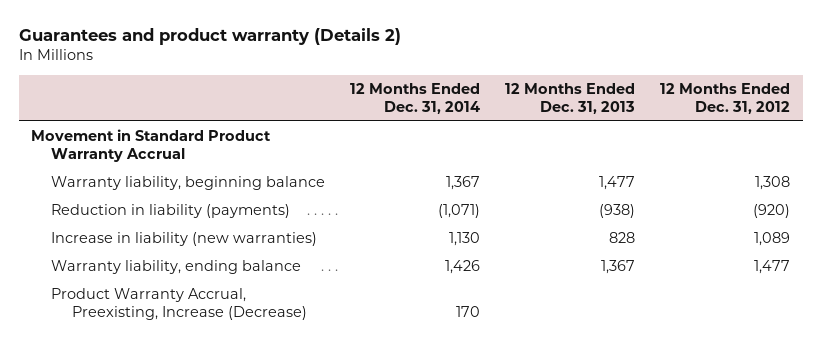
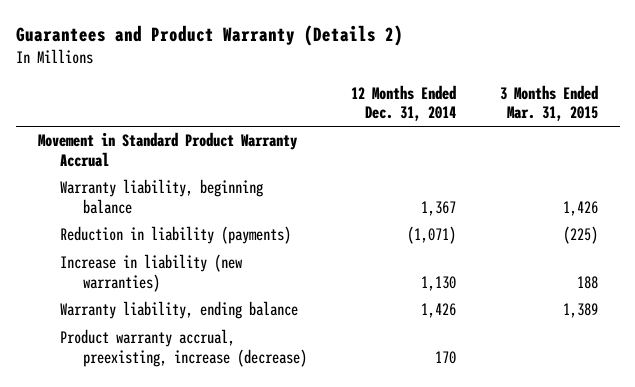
[18,27,401,45] Guarantees and product warranty (Details 2) -> [15,25,403,47] Guarantees and Product Warranty (Details 2)
[505,82,636,114] 12 Months Ended Dec. 31, 2013 -> none
[660,82,791,114] 12 Months Ended Dec. 31, 2012 -> none
none -> [499,84,598,122] 3 Months Ended Mar. 31, 2015
[51,287,307,321] Product Warranty Accrual, Preexisting, Increase (Decrease) -> [60,329,307,367] Product warranty accrual, preexisting, increase (decrease)

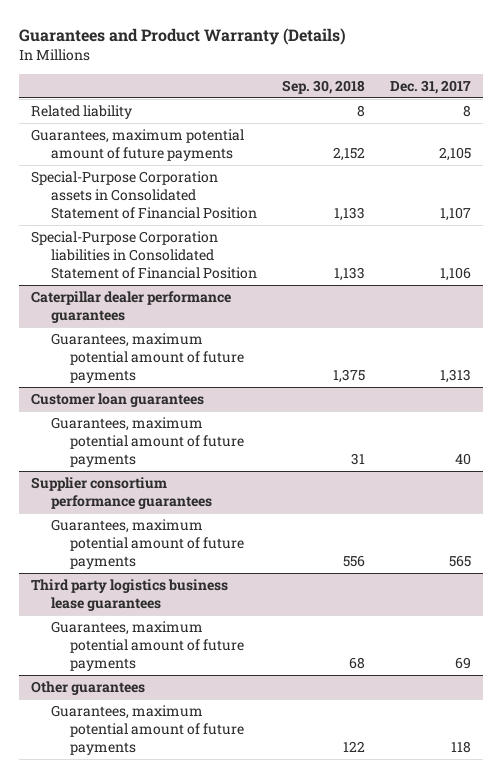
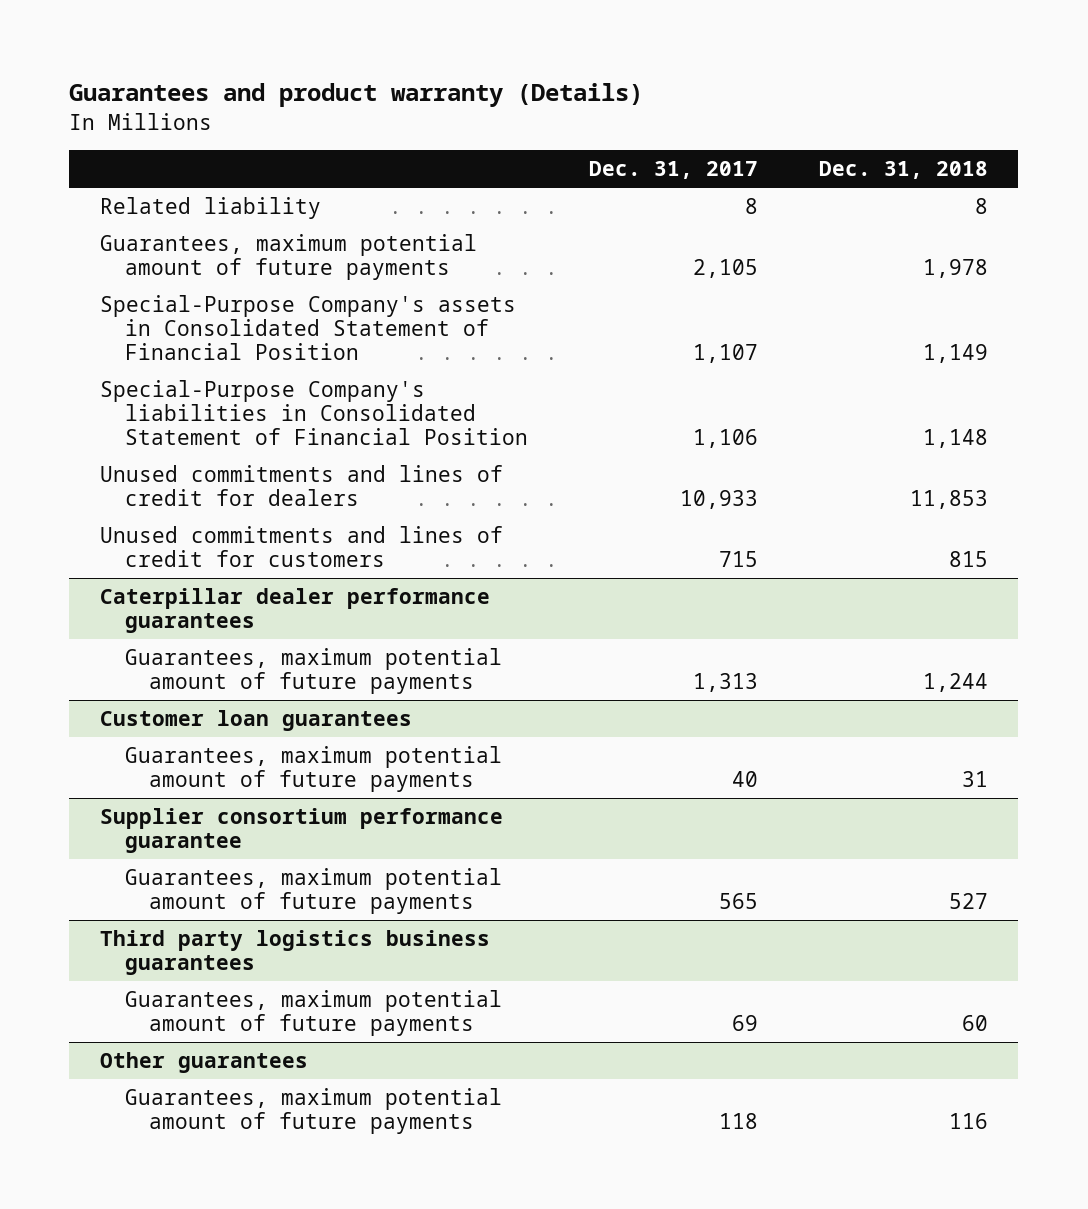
[19,27,347,45] Guarantees and Product Warranty (Details) -> [69,83,644,108] Guarantees and product warranty (Details)
[281,79,365,94] Sep. 30, 2018 -> none
none -> [818,161,988,180] Dec. 31, 2018
[31,171,257,219] Special-Purpose Corporation assets in Consolidated Statement of Financial Position -> [99,294,516,361] Special-Purpose Company's assets in Consolidated Statement of Financial Position
[31,231,257,279] Special-Purpose Corporation liabilities in Consolidated Statement of Financial Position -> [99,379,528,446] Special-Purpose Company's liabilities in Consolidated Statement of Financial Position
none -> [99,464,503,507] Unused commitments and lines of credit for dealers
none -> [99,525,503,568] Unused commitments and lines of credit for customers
[31,477,212,509] Supplier consortium performance guarantees -> [99,807,503,854] Supplier consortium performance guarantee
[31,579,229,611] Third party logistics business lease guarantees -> [99,929,490,976] Third party logistics business guarantees

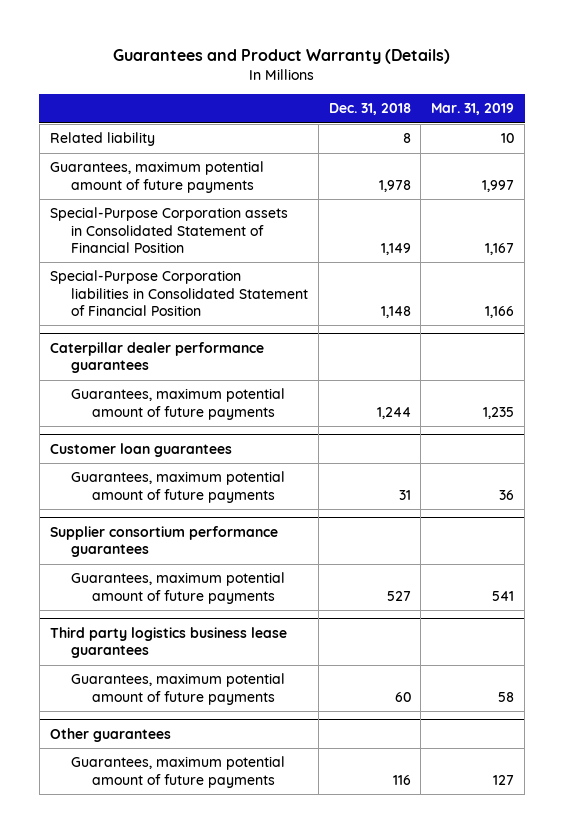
[69,83,644,108] Guarantees and product warranty (Details) -> [113,49,451,65] Guarantees and Product Warranty (Details)
[588,161,758,180] Dec. 31, 2017 -> none
none -> [431,103,515,116] Mar. 31, 2019
[99,464,503,507] Unused commitments and lines of credit for dealers -> none
[99,525,503,568] Unused commitments and lines of credit for customers -> none
[99,294,516,361] Special-Purpose Company's assets in Consolidated Statement of Financial Position -> [49,207,288,253] Special-Purpose Corporation assets in Consolidated Statement of Financial Position
[99,379,528,446] Special-Purpose Company's liabilities in Consolidated Statement of Financial Position -> [49,270,308,316] Special-Purpose Corporation liabilities in Consolidated Statement of Financial Position
[99,807,503,854] Supplier consortium performance guarantee -> [49,525,278,558] Supplier consortium performance guarantees
[99,929,490,976] Third party logistics business guarantees -> [49,626,287,659] Third party logistics business lease guarantees

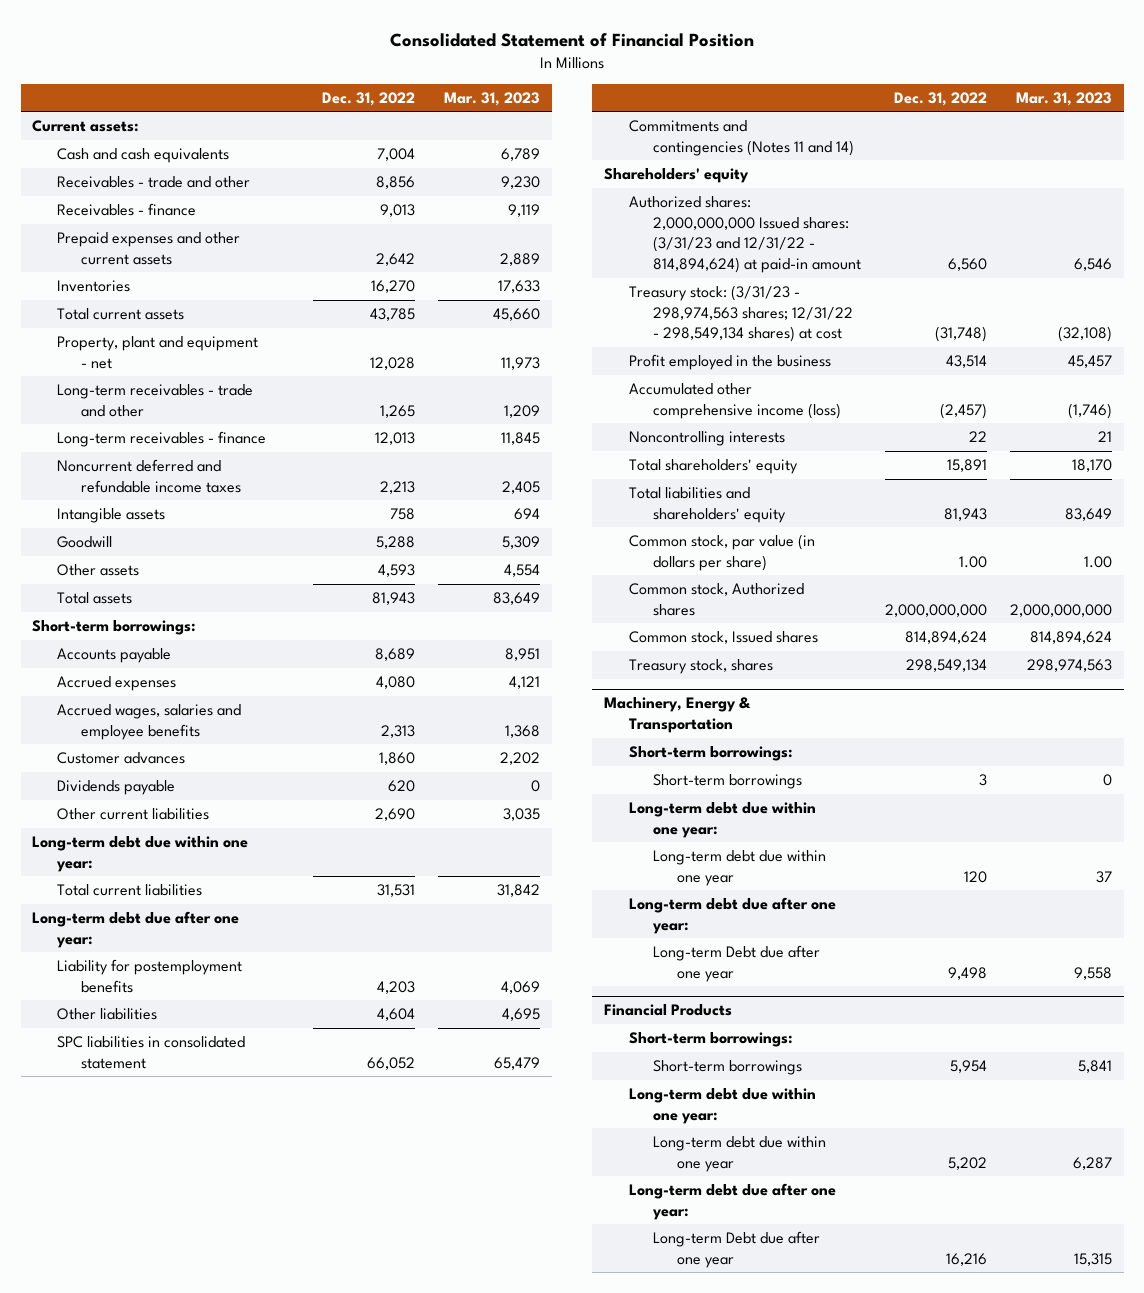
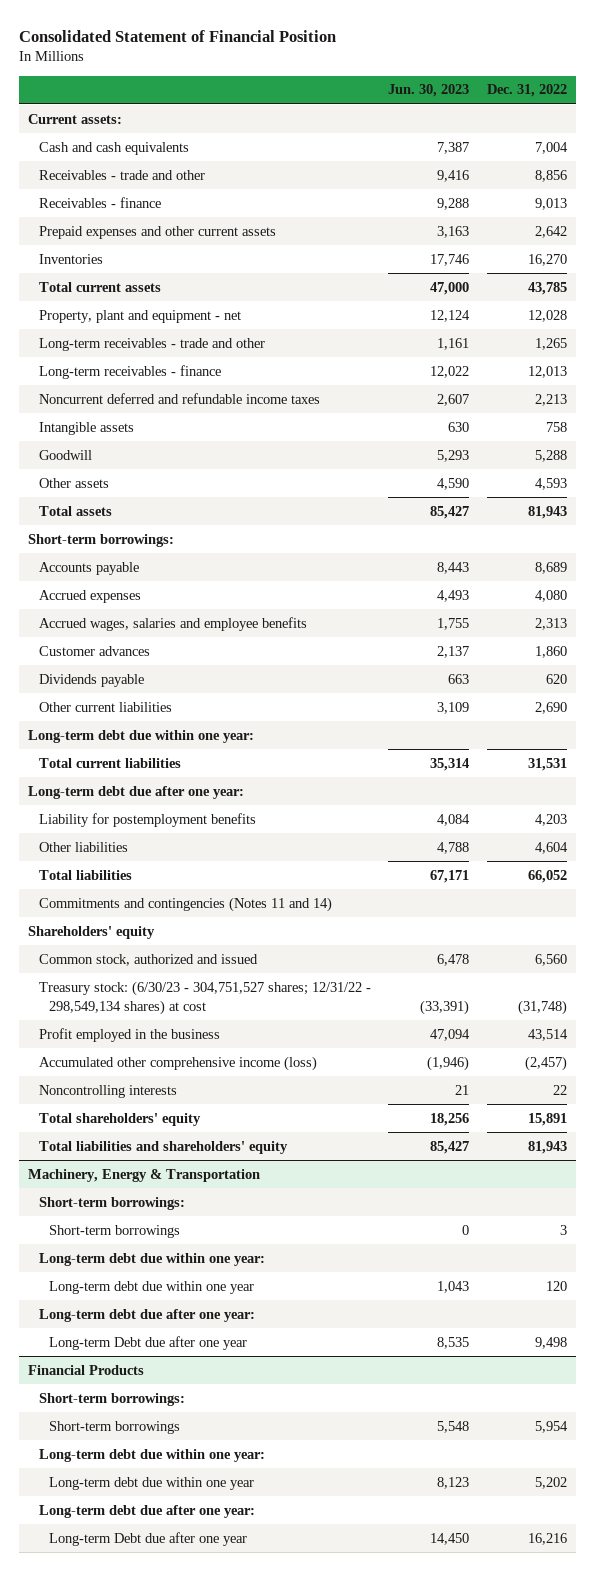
[444,92,541,107] Mar. 31, 2023 -> none
none -> [388,84,470,98] Jun. 30, 2023
[56,1036,245,1069] SPC liabilities in consolidated statement -> [38,869,132,880] Total liabilities
[628,196,862,274] Authorized shares: 2,000,000,000 Issued shares: (3/31/23 and 12/31/22 - 814,894,624) at paid-in amount -> [38,953,258,966] Common stock, authorized and issued
[628,285,854,343] Treasury stock: (3/31/23 - 298,974,563 shares; 12/31/22 - 298,549,134 shares) at cost -> [38,980,371,1015] Treasury stock: (6/30/23 - 304,751,527 shares; 12/31/22 - 298,549,134 shares) at cost
[628,534,815,571] Common stock, par value (in dollars per share) -> none
[628,583,804,616] Common stock, Authorized shares -> none
[628,631,818,645] Common stock, Issued shares -> none
[628,659,773,675] Treasury stock, shares -> none

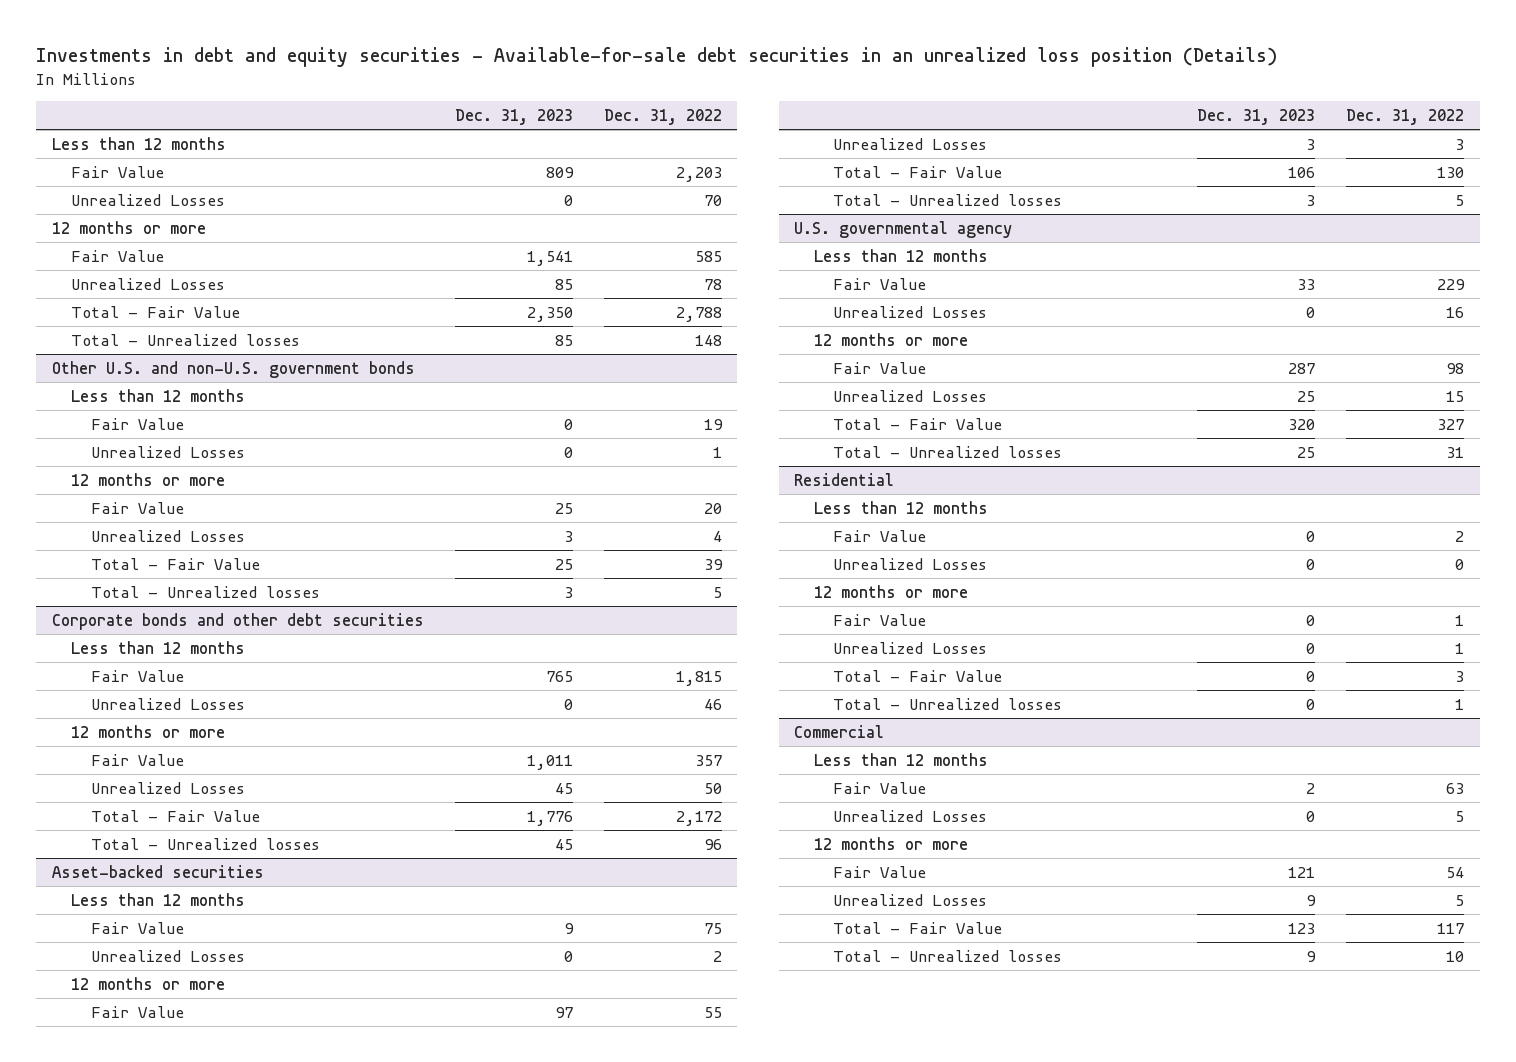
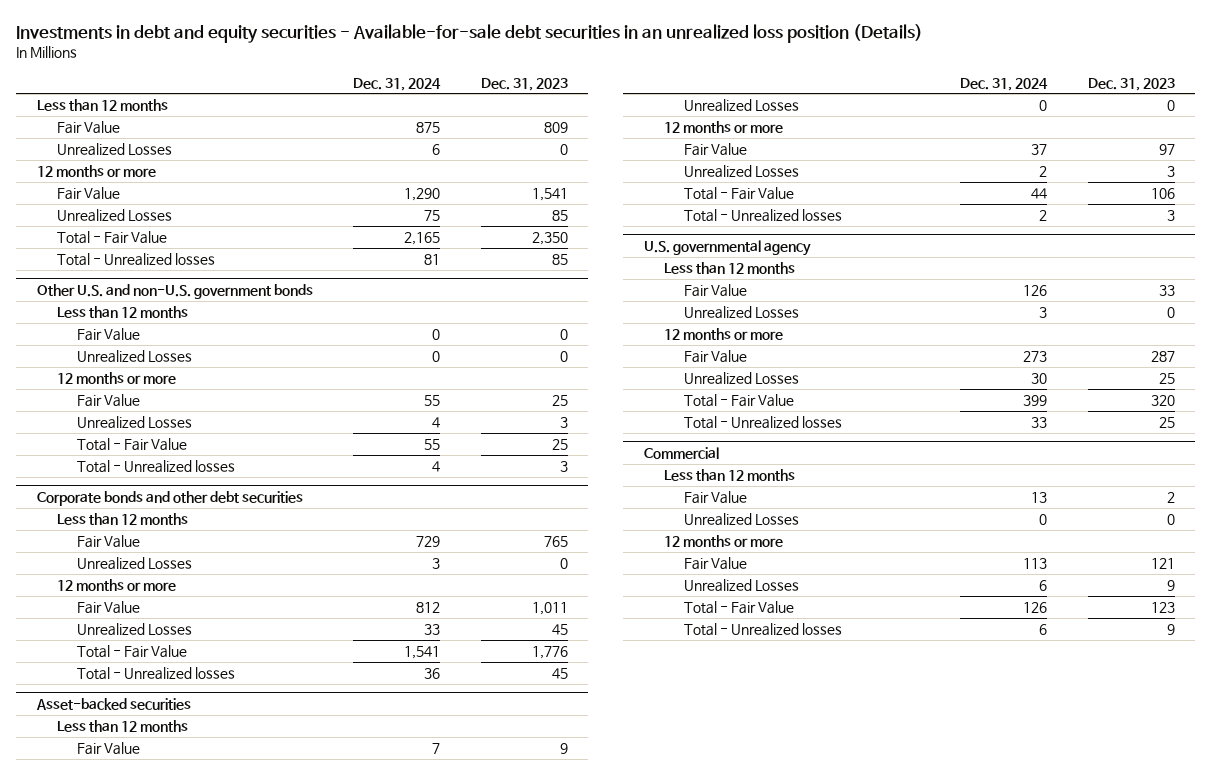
[603,108,722,125] Dec. 31, 2022 -> none
none -> [353,77,442,91] Dec. 31, 2024
[794,472,895,486] Residential -> none
[813,500,988,514] Less than 12 months -> none
[833,529,927,542] Fair Value -> none
[833,557,988,570] Unrealized Losses -> none
[813,584,968,598] 12 months or more -> none
[833,613,927,626] Fair Value -> none
[833,641,988,654] Unrealized Losses -> none
[833,669,1003,682] Total - Fair Value -> none
[833,697,1063,710] Total - Unrealized losses -> none

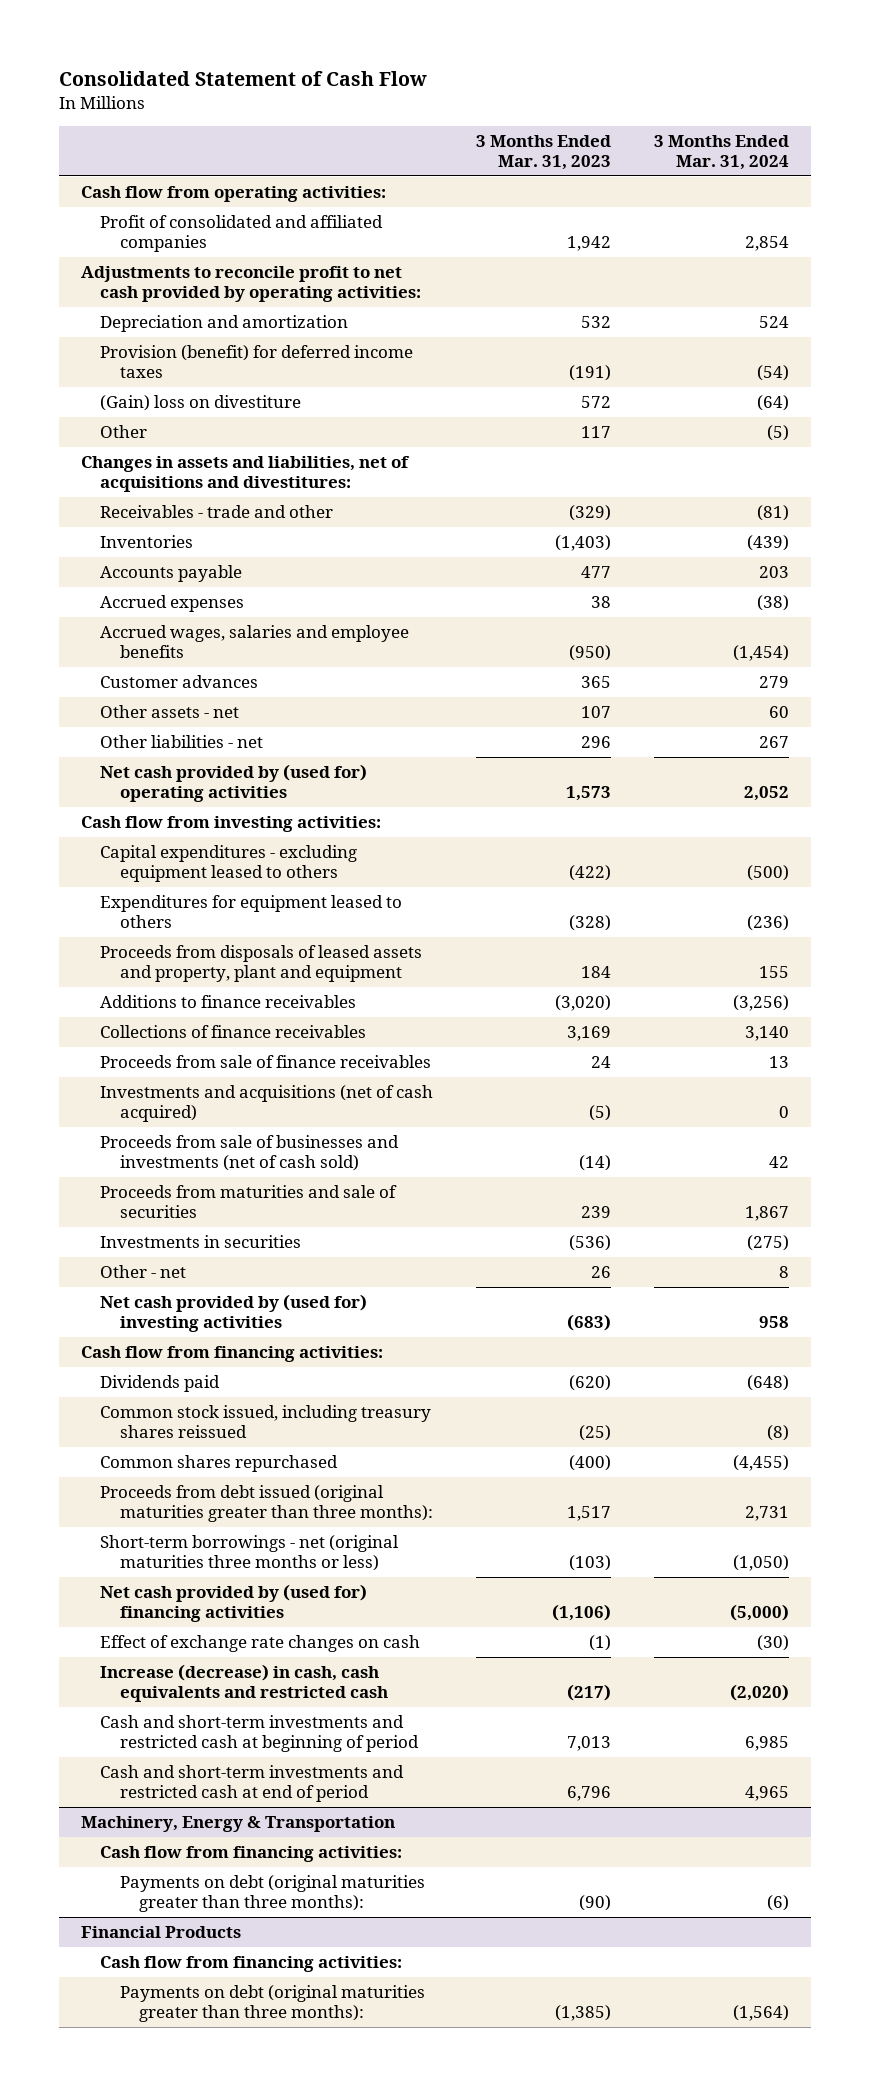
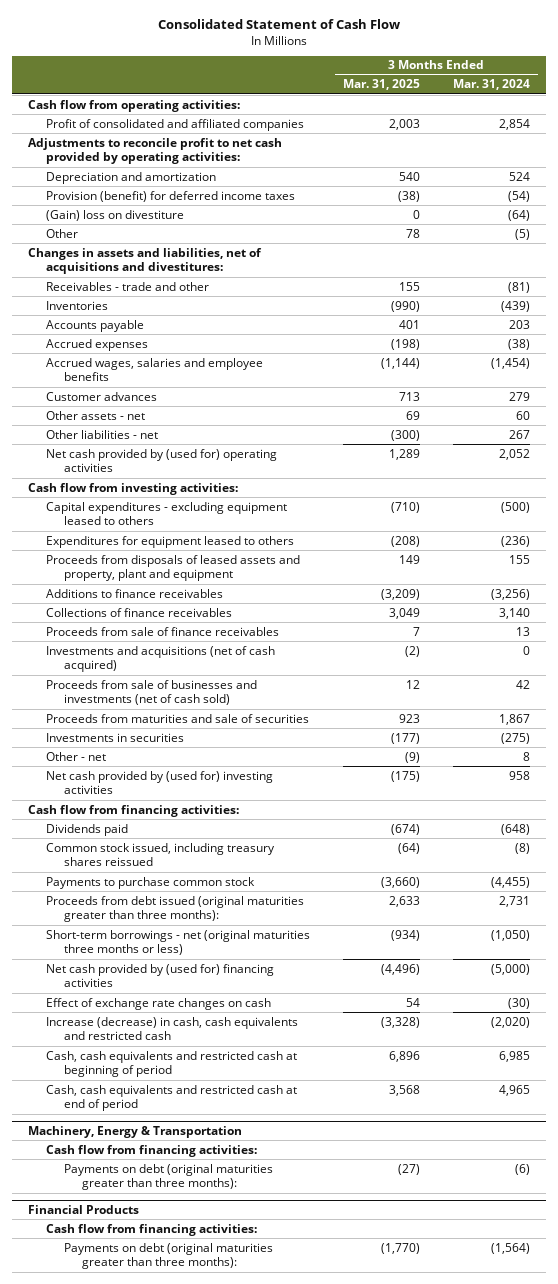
[476,134,612,171] 3 Months Ended Mar. 31, 2023 -> none
none -> [342,79,420,91] Mar. 31, 2025
[100,1454,339,1472] Common shares repurchased -> [46,876,256,889] Payments to purchase common stock
[100,1714,419,1753] Cash and short-term investments and restricted cash at beginning of period -> [46,1050,298,1078] Cash, cash equivalents and restricted cash at beginning of period
[100,1764,405,1803] Cash and short-term investments and restricted cash at end of period -> [46,1084,298,1112] Cash, cash equivalents and restricted cash at end of period

